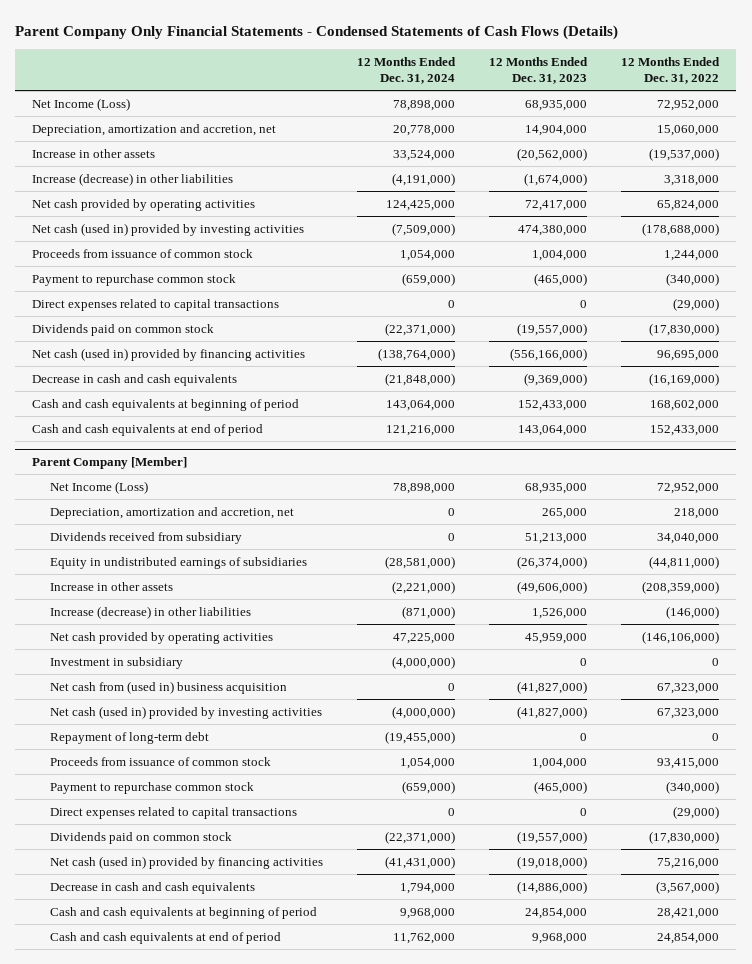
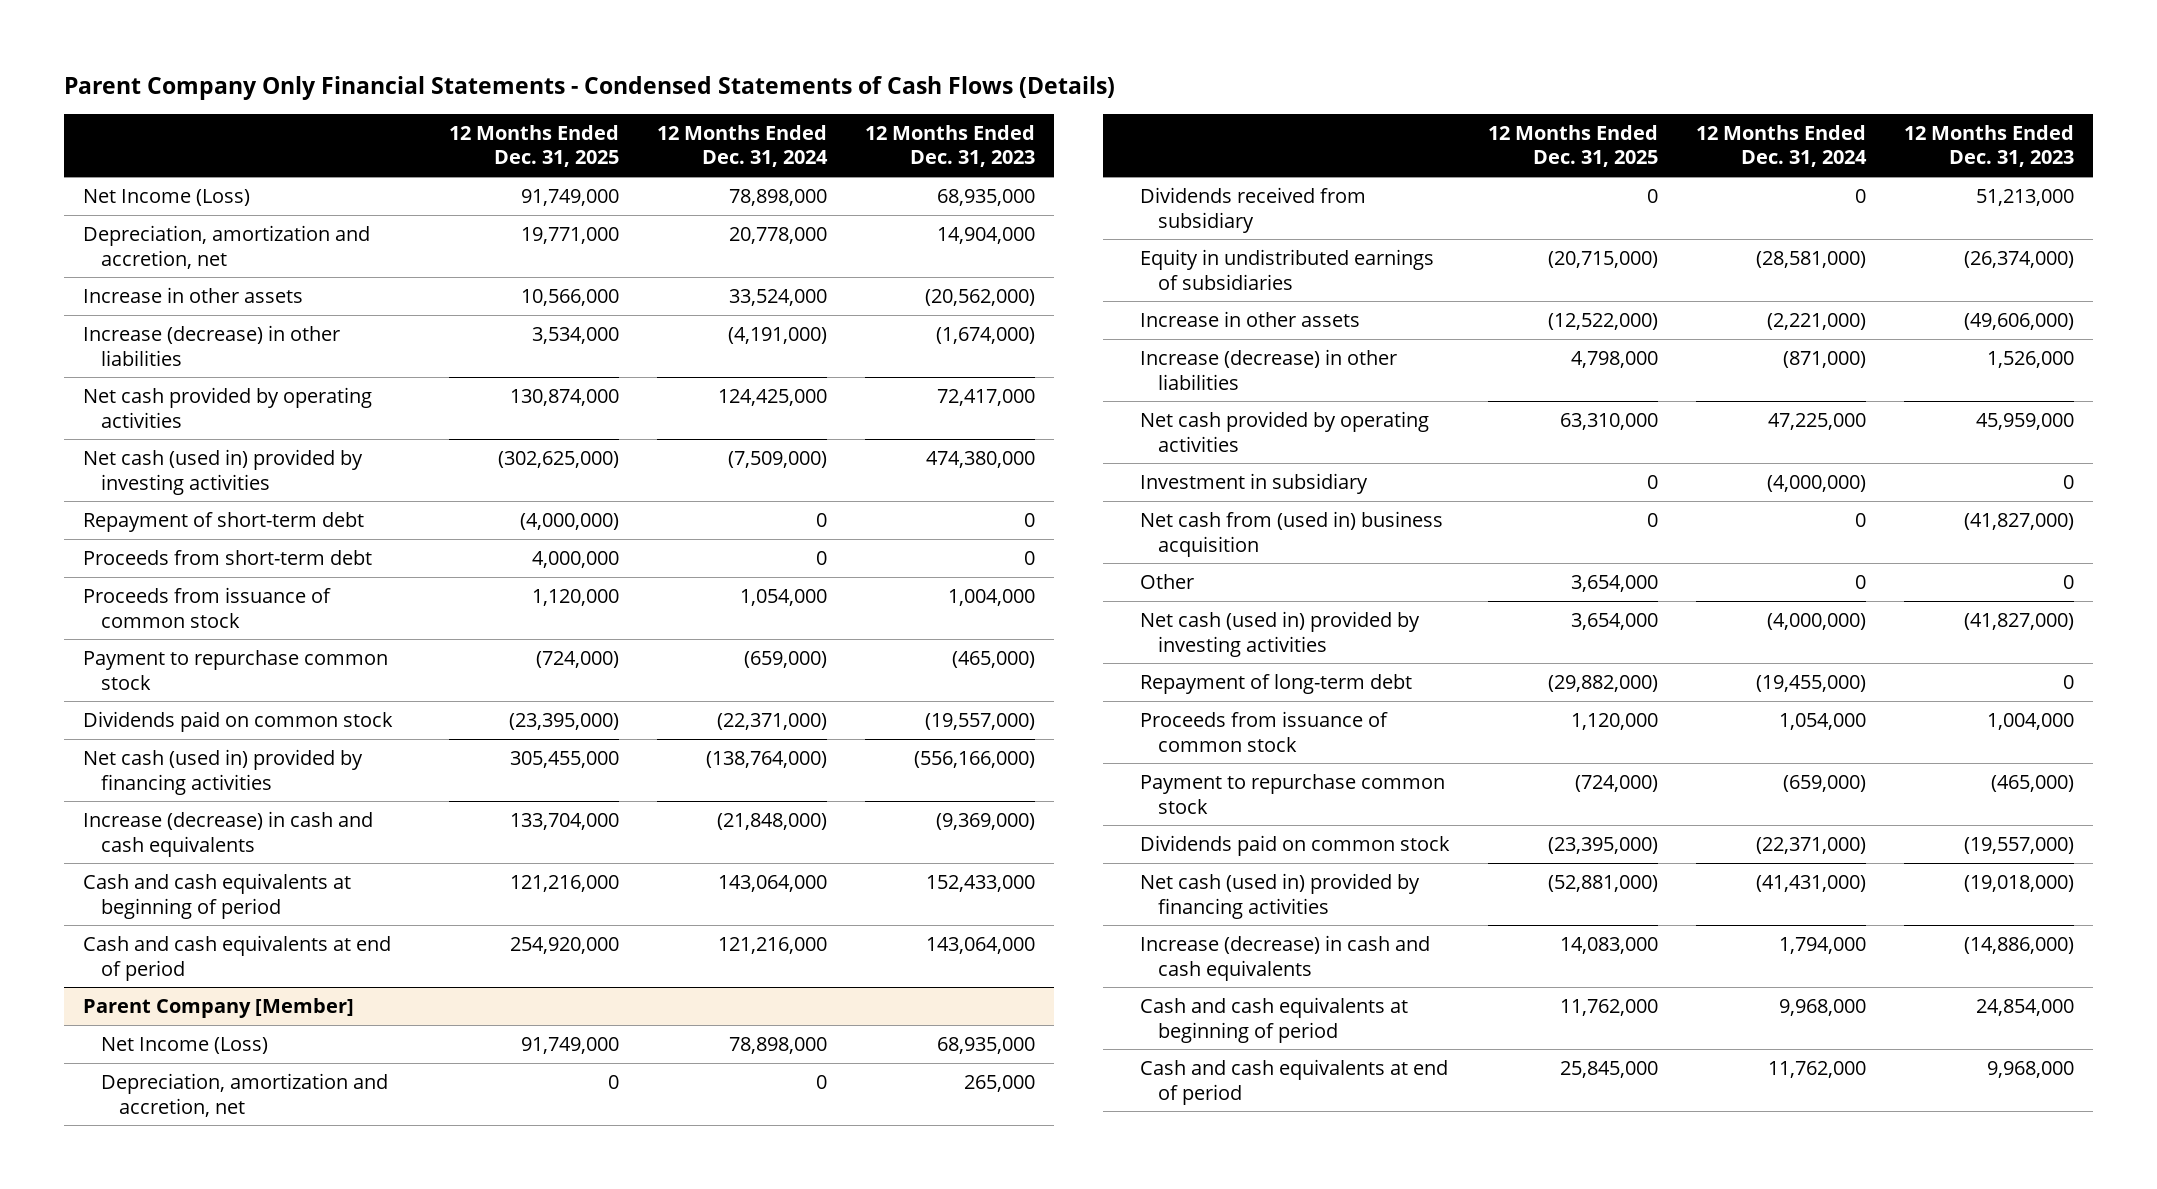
[621,56,721,85] 12 Months Ended Dec. 31, 2022 -> none
none -> [448,124,619,168] 12 Months Ended Dec. 31, 2025
none -> [82,511,364,532] Repayment of short-term debt
none -> [82,549,372,565] Proceeds from short-term debt
[32,298,280,311] Direct expenses related to capital transactions -> none
[32,373,238,386] Decrease in cash and cash equivalents -> [82,810,373,857] Increase (decrease) in cash and cash equivalents
none -> [1139,573,1194,589] Other
[50,806,298,819] Direct expenses related to capital transactions -> none
[50,881,256,894] Decrease in cash and cash equivalents -> [1139,934,1430,981] Increase (decrease) in cash and cash equivalents

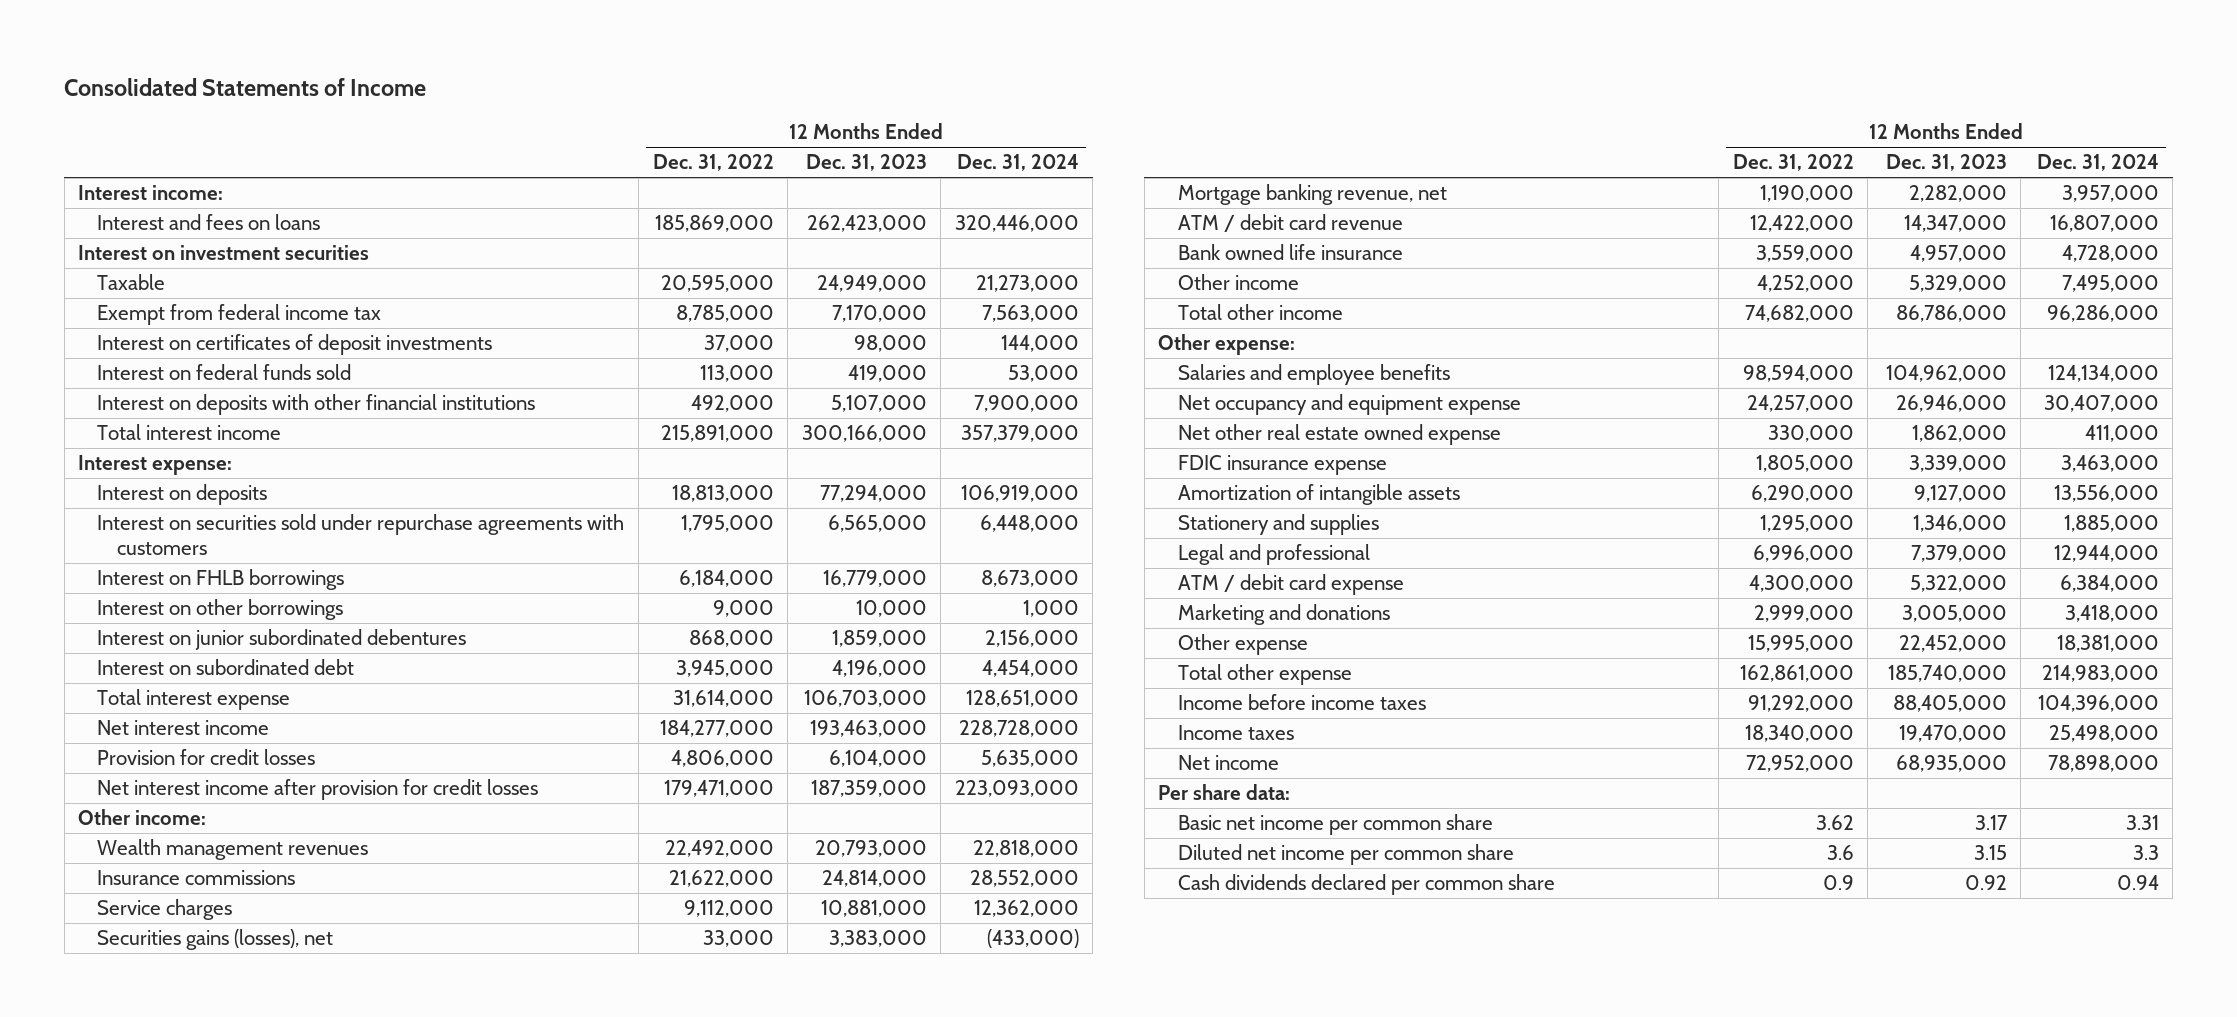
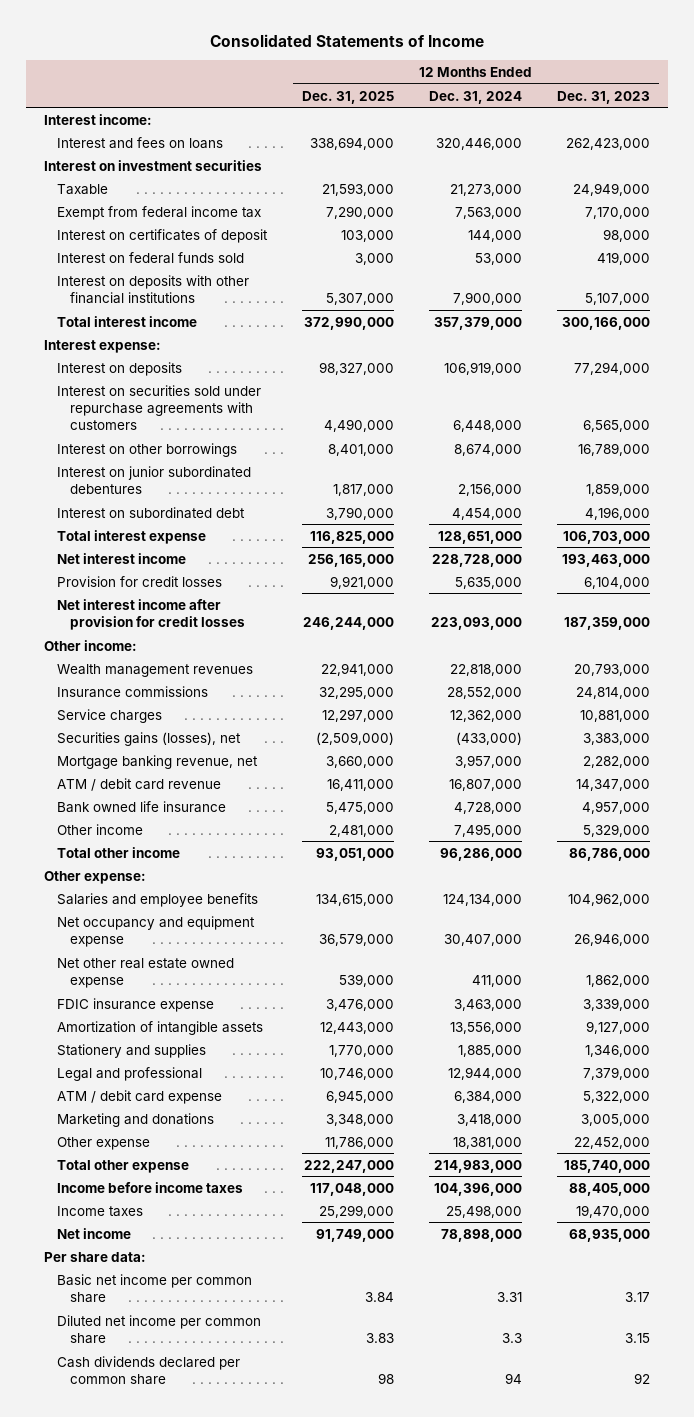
[652,154,774,172] Dec. 31, 2022 -> none
none -> [301,90,394,104] Dec. 31, 2025
[97,334,493,356] Interest on certificates of deposit investments -> [56,228,268,243] Interest on certificates of deposit
[97,569,345,591] Interest on FHLB borrowings -> none
[855,600,927,618] 10,000 -> [578,442,651,456] 16,789,000
[1022,600,1079,618] 1,000 -> [453,443,522,456] 8,674,000
[1964,875,2007,891] 0.92 -> [634,1372,651,1384] 92
[2116,875,2159,891] 0.94 -> [504,1372,522,1384] 94

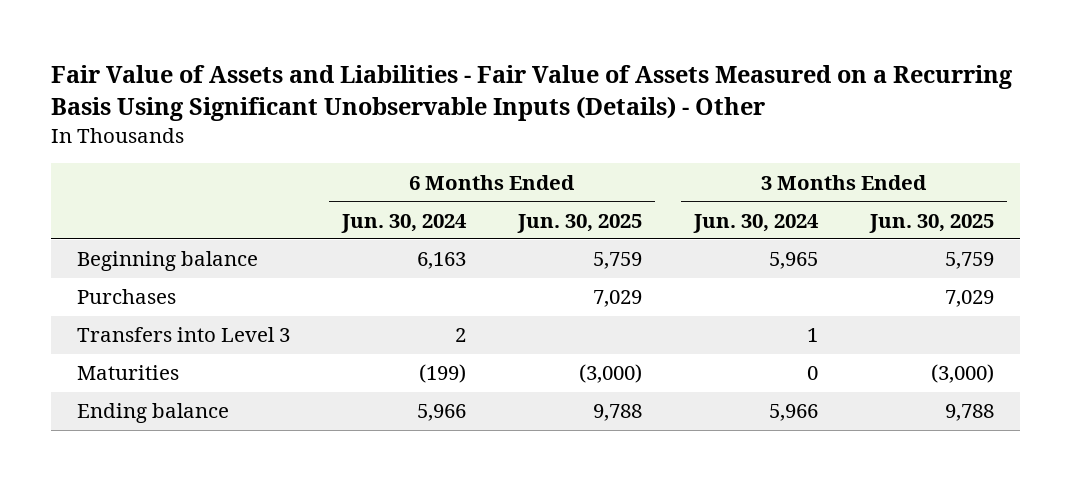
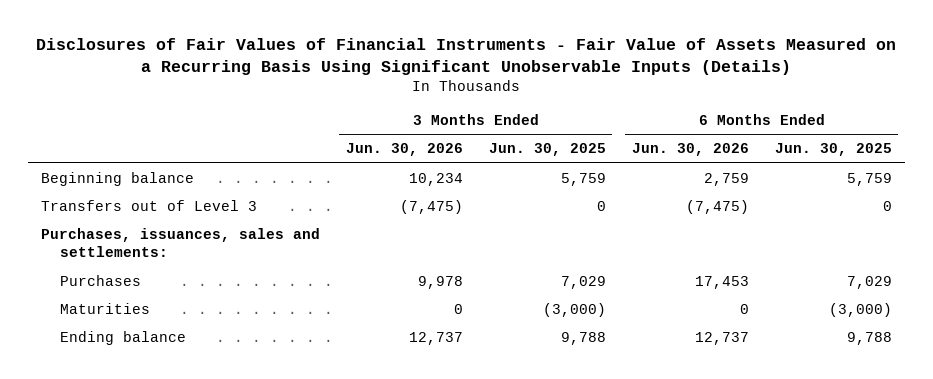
[50,64,1013,122] Fair Value of Assets and Liabilities - Fair Value of Assets Measured on a Recurring Basis Using Significant Unobservable Inputs (Details) - Other -> [36,38,897,76] Disclosures of Fair Values of Financial Instruments - Fair Value of Assets Measured on a Recurring Basis Using Significant Unobservable Inputs (Details)
[340,213,467,233] Jun. 30, 2024 -> none
[692,213,819,233] Jun. 30, 2024 -> none
none -> [345,143,463,157] Jun. 30, 2026
none -> [631,143,749,157] Jun. 30, 2026
none -> [40,199,257,211] Transfers out of Level 3
none -> [40,227,320,258] Purchases, issuances, sales and settlements:
[76,327,290,343] Transfers into Level 3 -> none

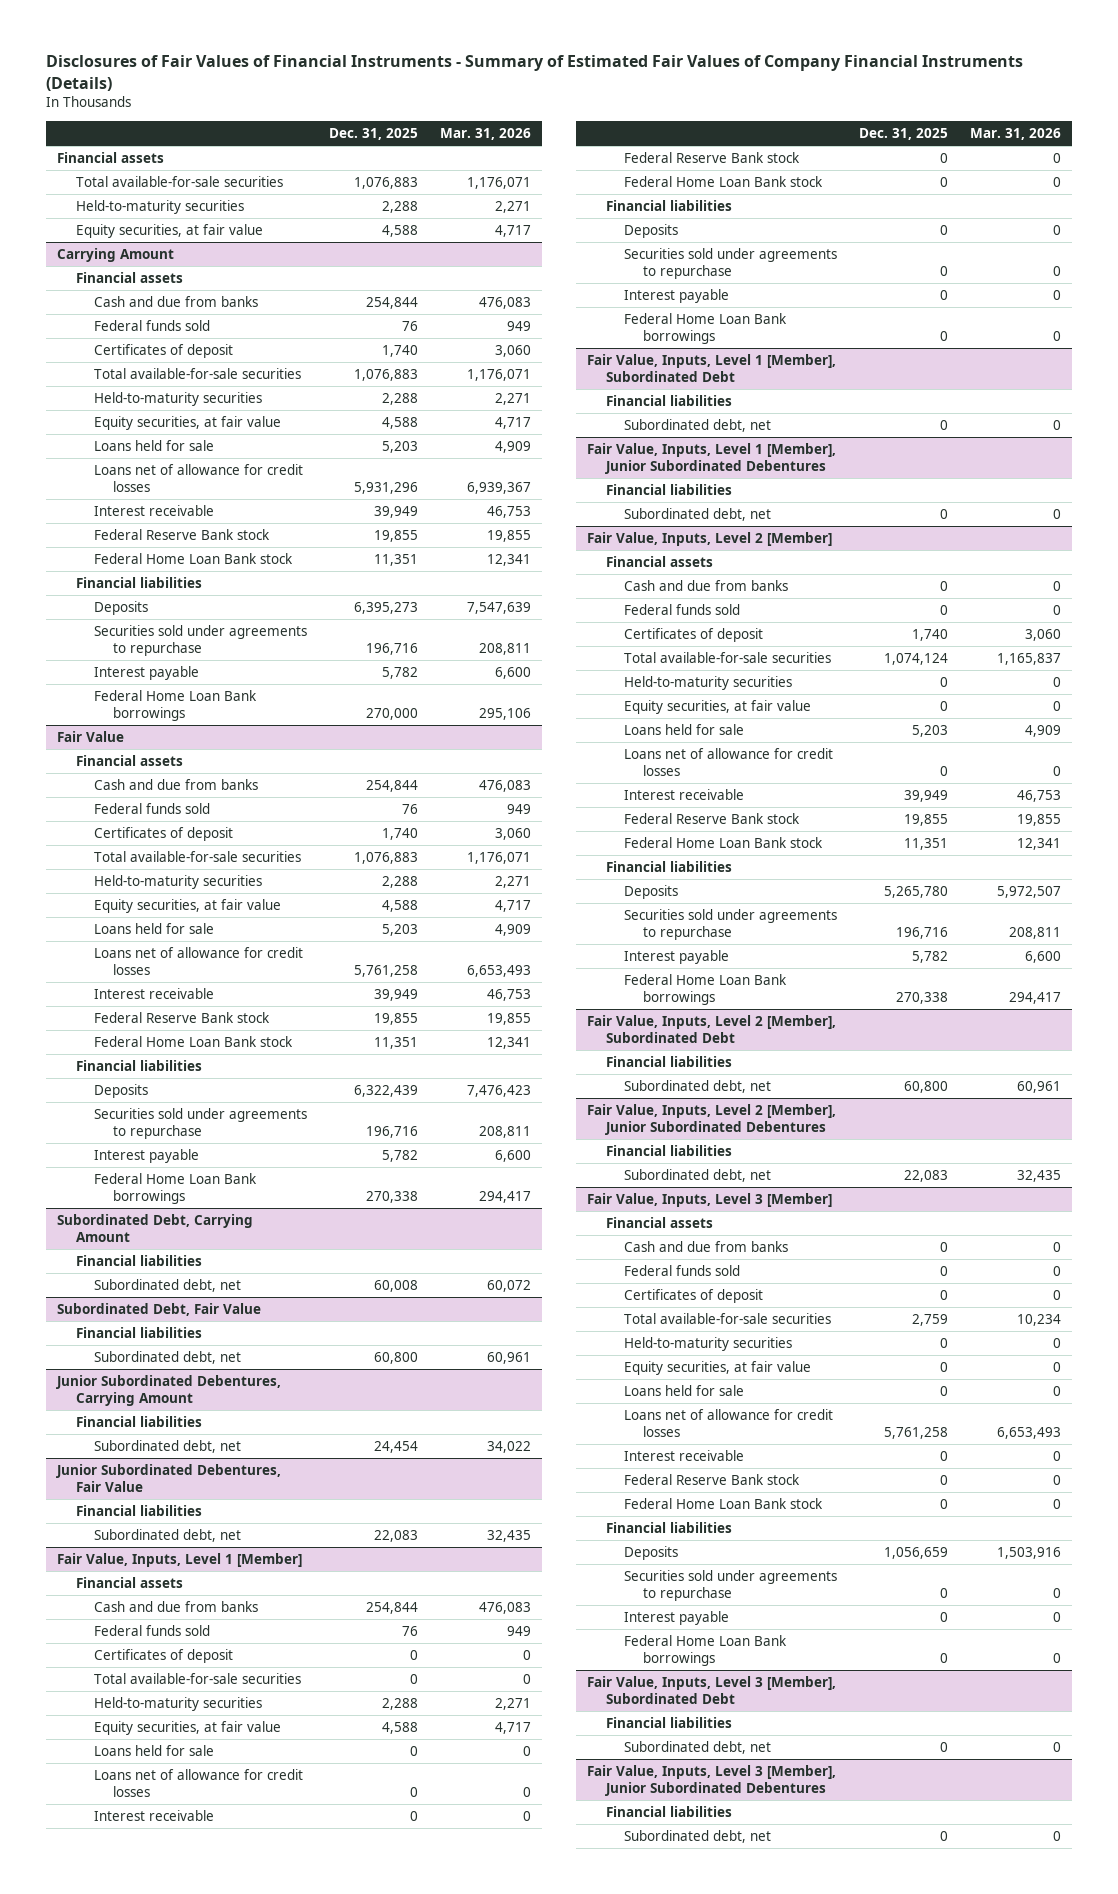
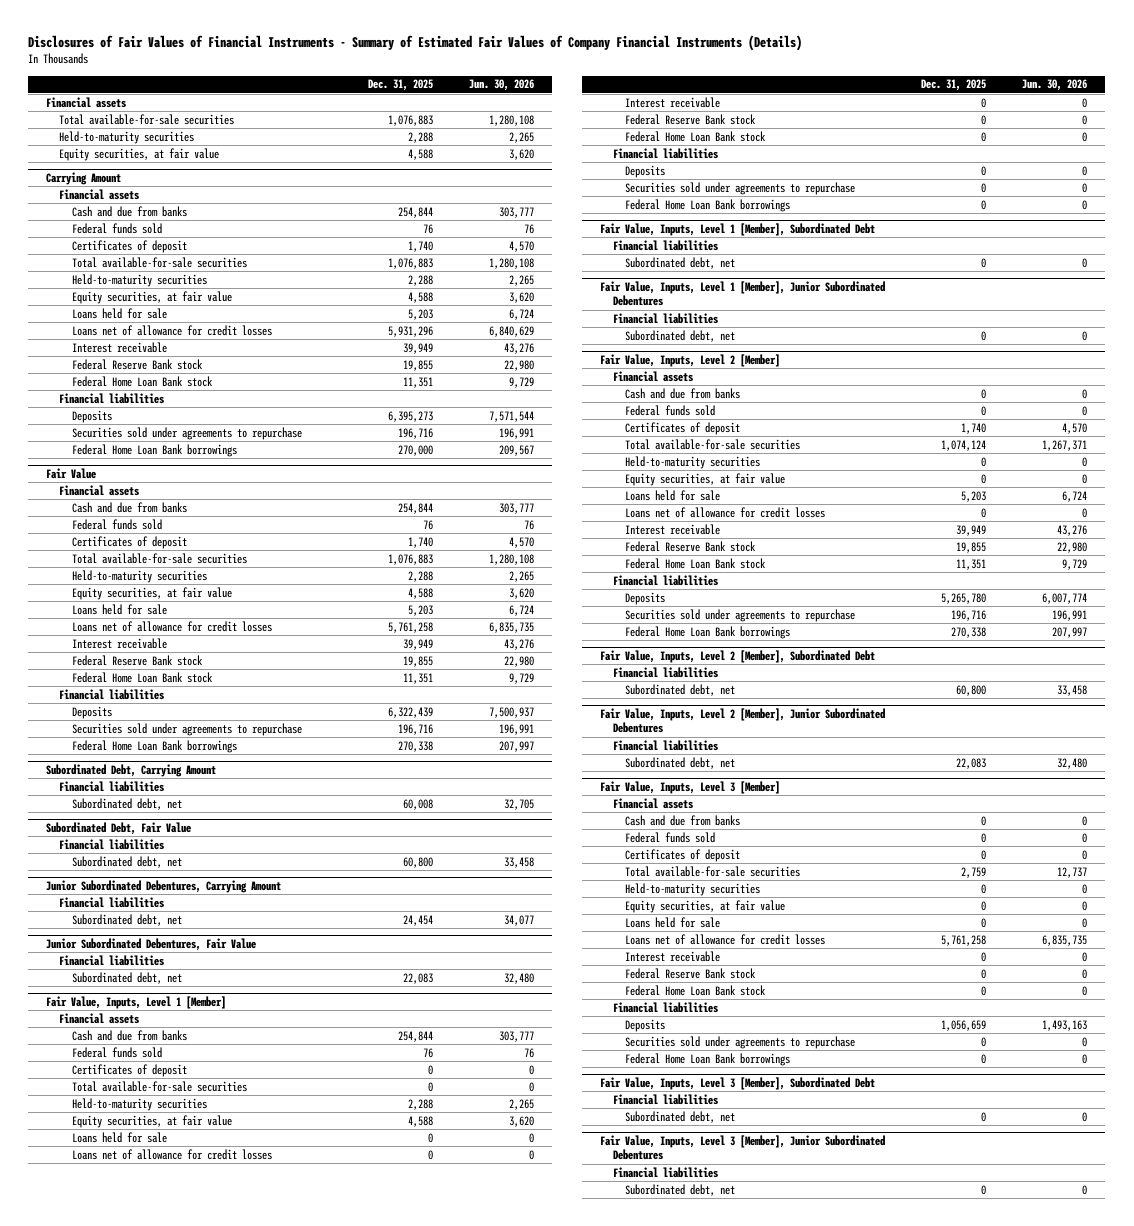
[439,127,531,140] Mar. 31, 2026 -> none
none -> [468,79,534,92] Jun. 30, 2026
[94,666,200,681] Interest payable -> none
[94,1149,200,1164] Interest payable -> none
[624,289,730,304] Interest payable -> none
[624,950,730,965] Interest payable -> none
[624,1611,730,1626] Interest payable -> none

